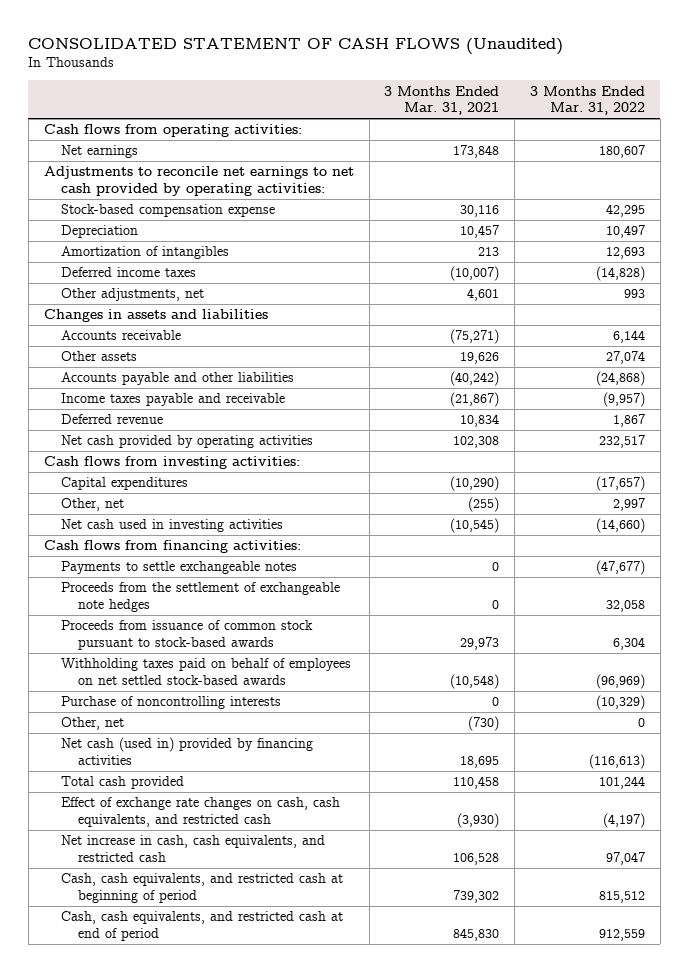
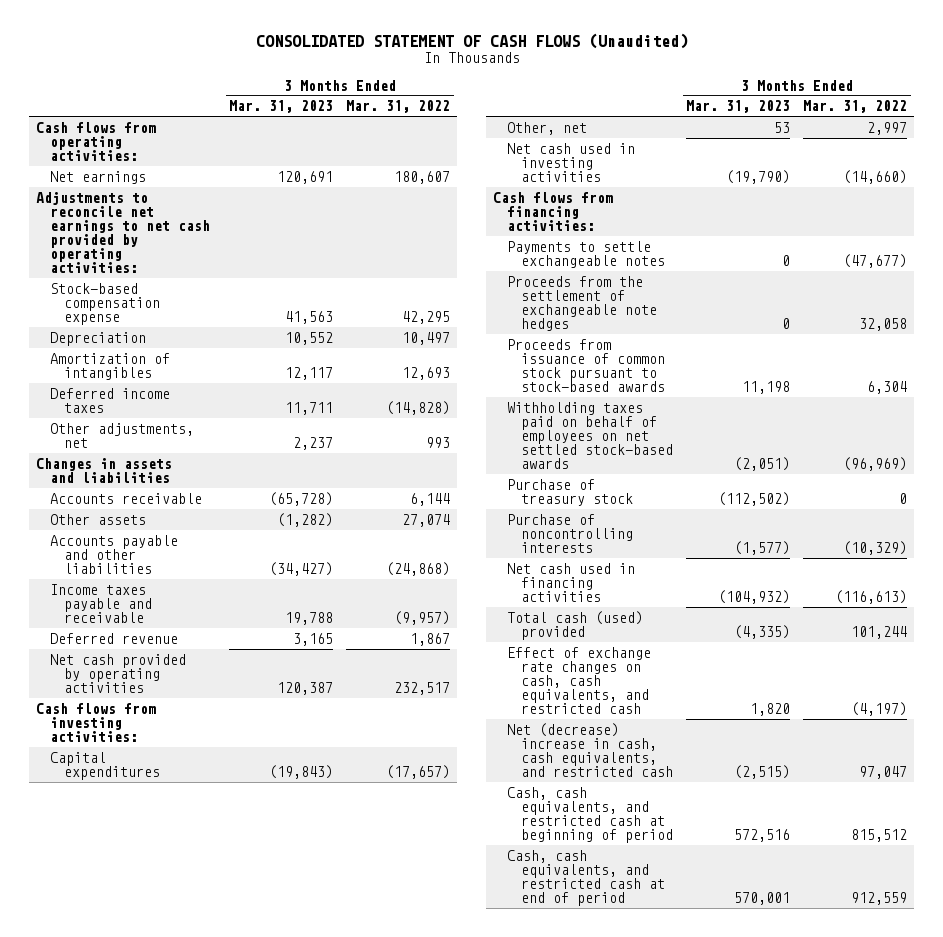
[384,85,500,115] 3 Months Ended Mar. 31, 2021 -> none
none -> [229,100,334,114] Mar. 31, 2023
none -> [506,478,634,506] Purchase of treasury stock
[60,717,124,731] Other, net -> none
[60,737,313,765] Net cash (used in) provided by financing activities -> [506,562,635,603] Net cash used in financing activities
[60,776,184,790] Total cash provided -> [506,610,643,640] Total cash (used) provided
[60,835,325,862] Net increase in cash, cash equivalents, and restricted cash -> [506,722,674,778] Net (decrease) increase in cash, cash equivalents, and restricted cash

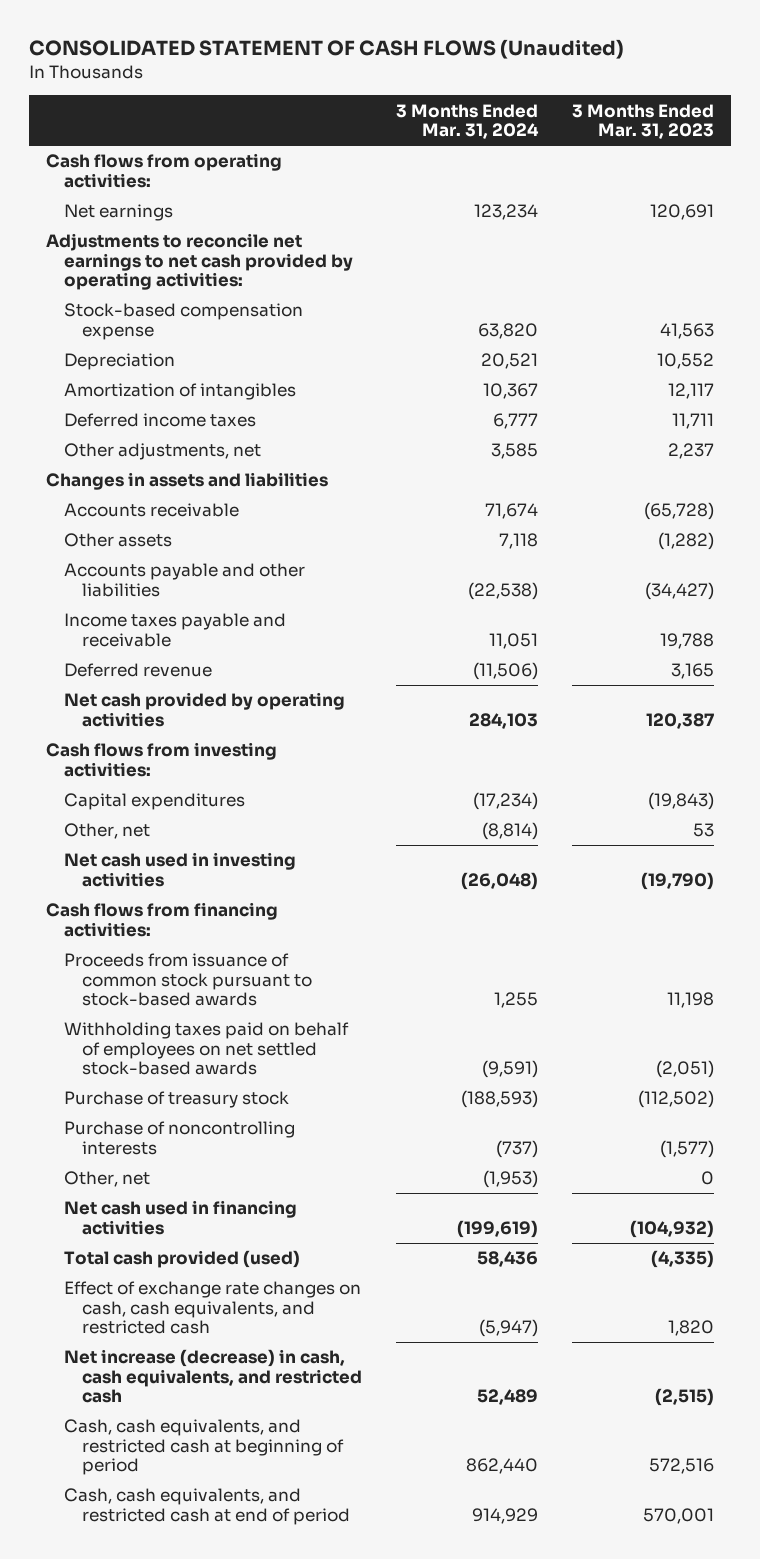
[346,100,451,114] Mar. 31, 2022 -> none
none -> [395,103,539,140] 3 Months Ended Mar. 31, 2024
[506,240,666,268] Payments to settle exchangeable notes -> none
[506,275,658,332] Proceeds from the settlement of exchangeable note hedges -> none
none -> [63,1171,150,1188] Other, net
[506,610,643,640] Total cash (used) provided -> [63,1250,300,1269] Total cash provided (used)
[506,722,674,778] Net (decrease) increase in cash, cash equivalents, and restricted cash -> [63,1349,362,1404] Net increase (decrease) in cash, cash equivalents, and restricted cash

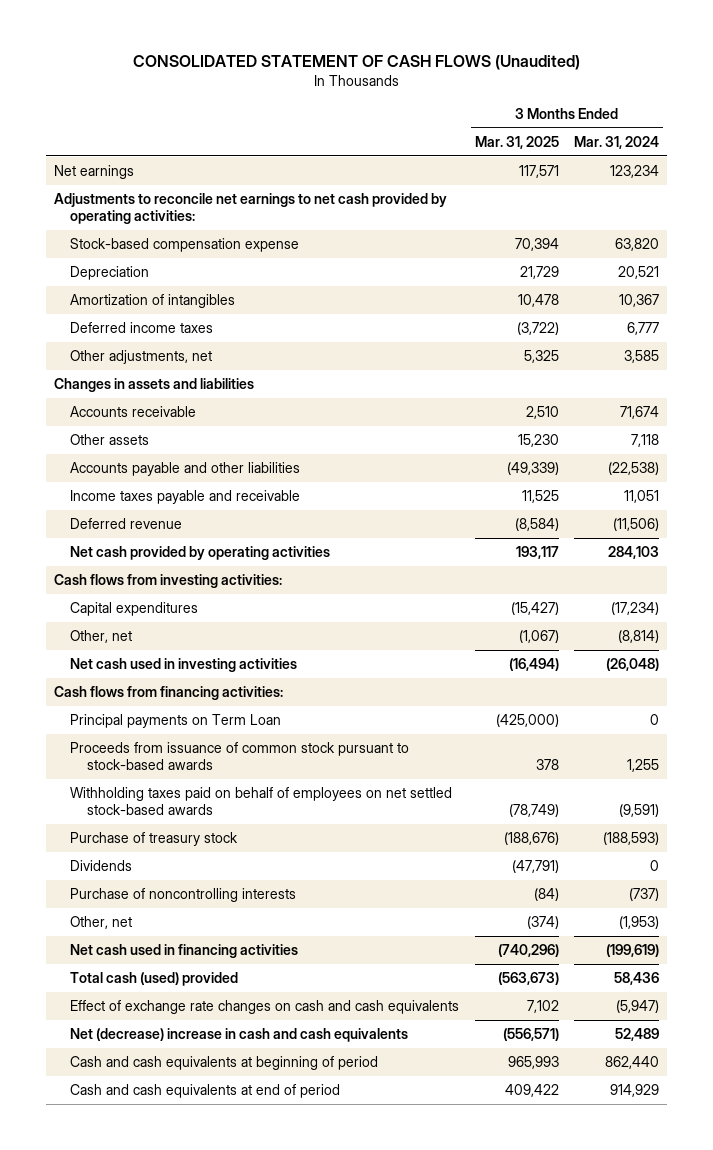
[571,103,714,140] 3 Months Ended Mar. 31, 2023 -> none
none -> [474,135,559,149] Mar. 31, 2025
[46,153,283,188] Cash flows from operating activities: -> none
none -> [70,714,282,729] Principal payments on Term Loan
none -> [70,860,133,872] Dividends
[63,1250,300,1269] Total cash provided (used) -> [70,972,239,987] Total cash (used) provided
[63,1281,361,1335] Effect of exchange rate changes on cash, cash equivalents, and restricted cash -> [70,1000,460,1015] Effect of exchange rate changes on cash and cash equivalents
[63,1349,362,1404] Net increase (decrease) in cash, cash equivalents, and restricted cash -> [70,1028,409,1043] Net (decrease) increase in cash and cash equivalents
[63,1419,344,1476] Cash, cash equivalents, and restricted cash at beginning of period -> [70,1056,379,1071] Cash and cash equivalents at beginning of period
[63,1488,350,1525] Cash, cash equivalents, and restricted cash at end of period -> [70,1084,341,1099] Cash and cash equivalents at end of period

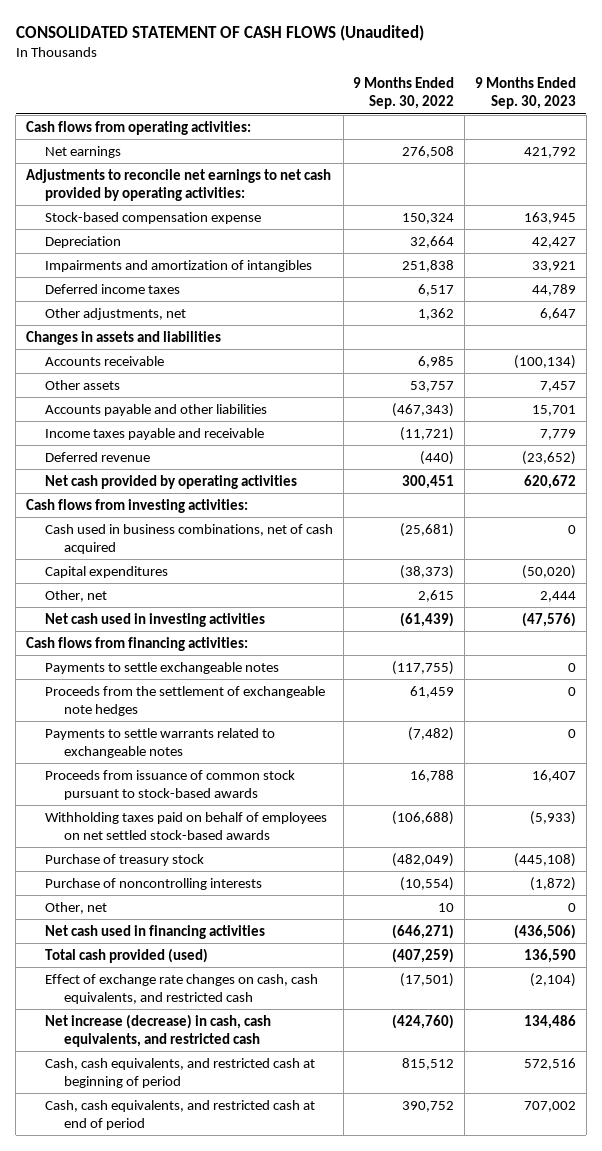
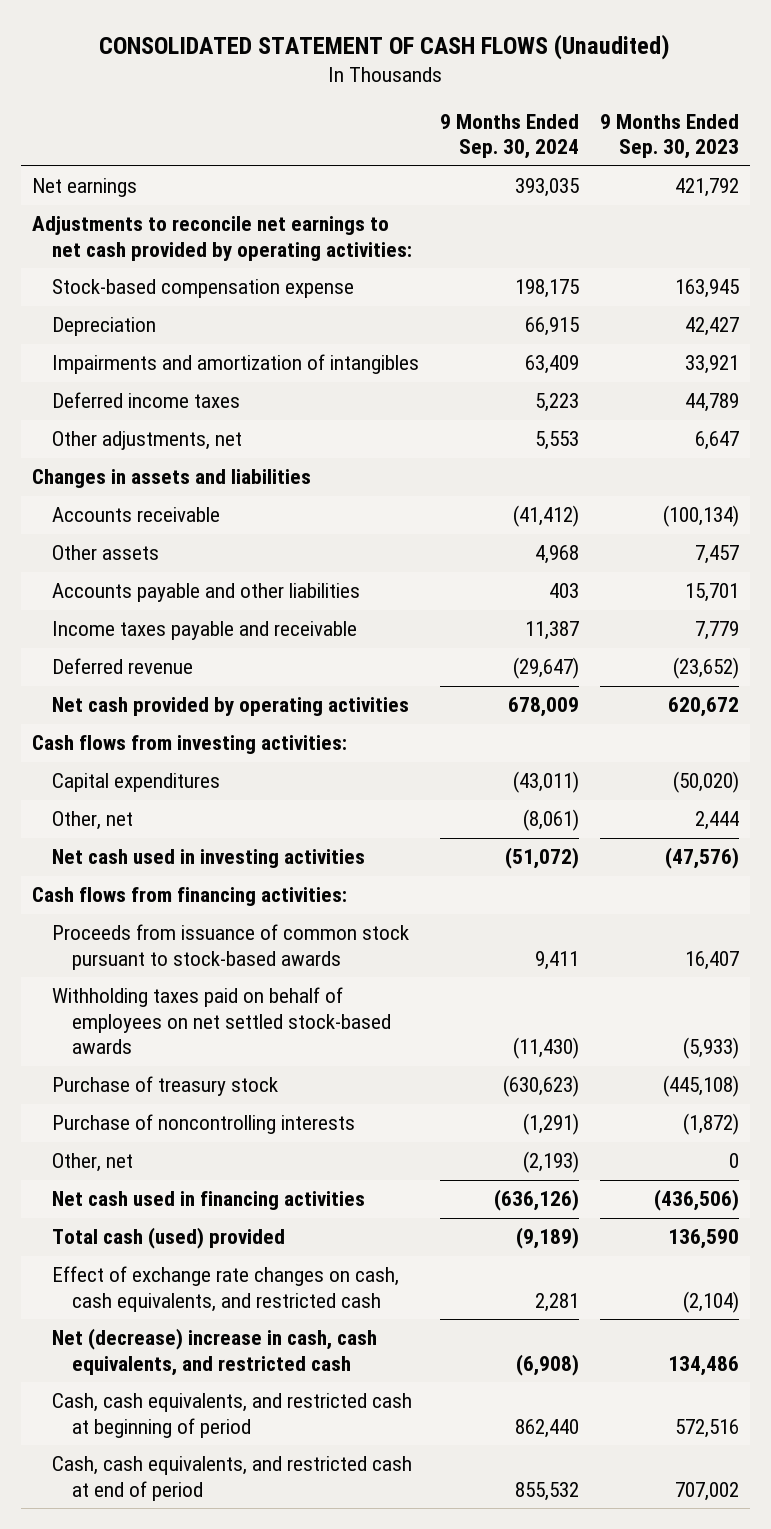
[353,76,455,110] 9 Months Ended Sep. 30, 2022 -> none
none -> [440,113,580,160] 9 Months Ended Sep. 30, 2024
[25,120,251,135] Cash flows from operating activities: -> none
[44,523,333,554] Cash used in business combinations, net of cash acquired -> none
[44,661,279,674] Payments to settle exchangeable notes -> none
[44,685,325,716] Proceeds from the settlement of exchangeable note hedges -> none
[44,727,275,758] Payments to settle warrants related to exchangeable notes -> none
[44,947,208,963] Total cash provided (used) -> [52,1227,286,1250] Total cash (used) provided
[44,1013,271,1047] Net increase (decrease) in cash, cash equivalents, and restricted cash -> [52,1328,378,1376] Net (decrease) increase in cash, cash equivalents, and restricted cash

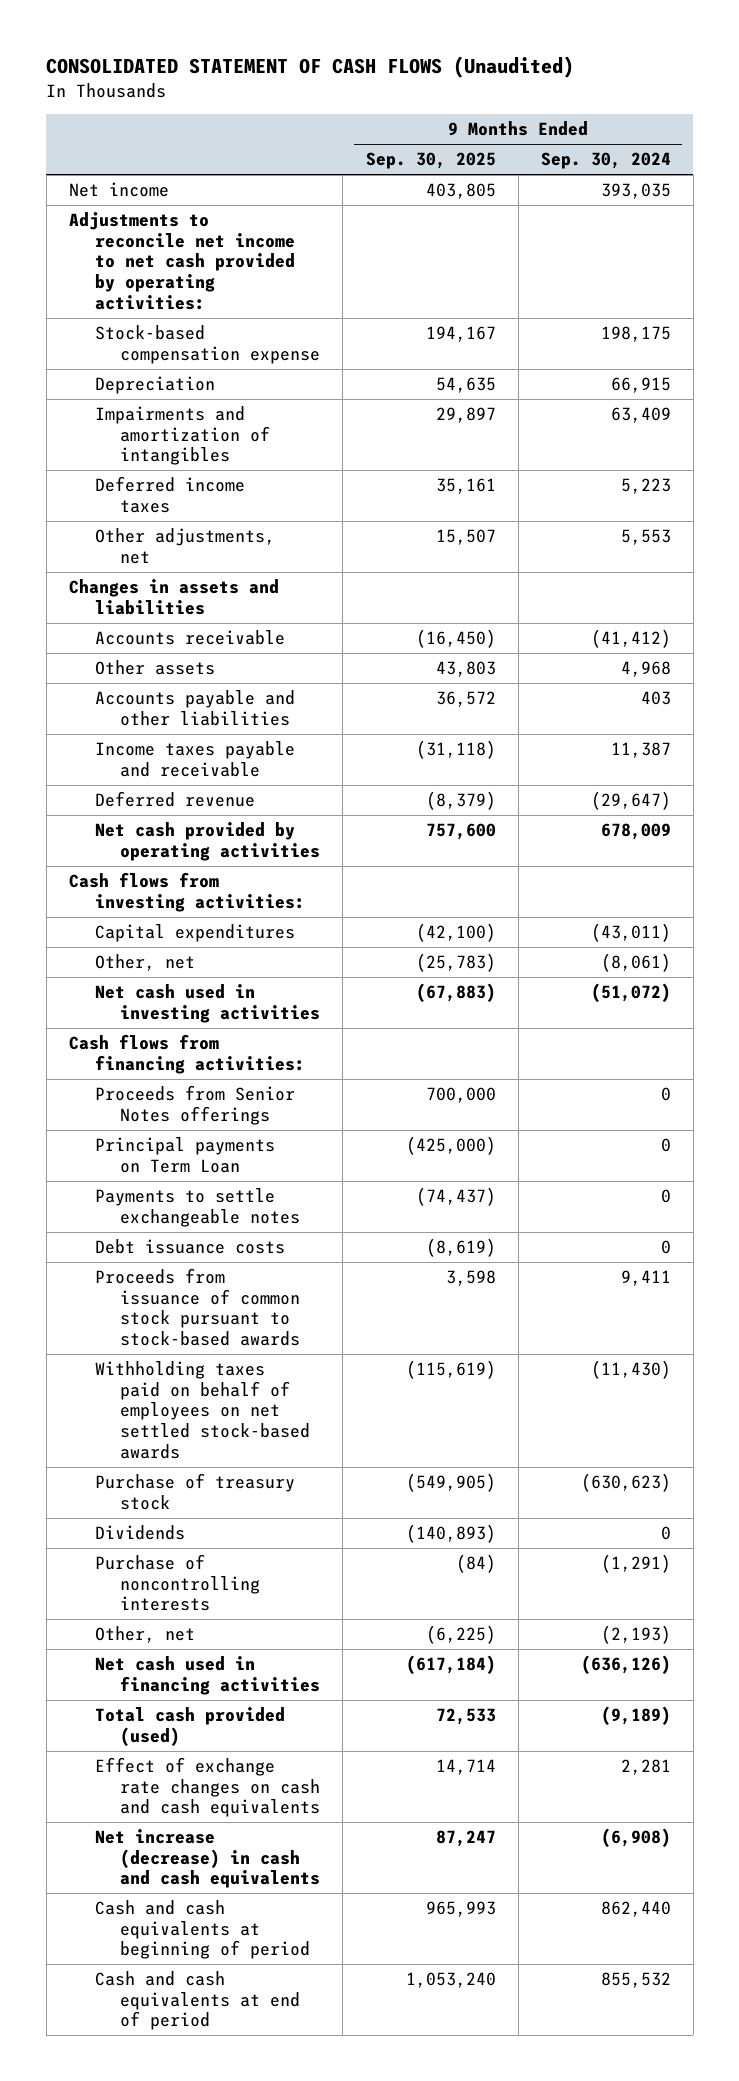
[600,113,740,160] 9 Months Ended Sep. 30, 2023 -> none
none -> [365,152,496,170] Sep. 30, 2025
[31,178,137,198] Net earnings -> [68,182,169,198] Net income
[31,216,413,261] Adjustments to reconcile net earnings to net cash provided by operating activities: -> [68,212,295,310] Adjustments to reconcile net income to net cash provided by operating activities:
none -> [94,1085,295,1125] Proceeds from Senior Notes offerings
none -> [94,1137,275,1173] Principal payments on Term Loan
none -> [94,1188,301,1227] Payments to settle exchangeable notes
none -> [94,1239,285,1255] Debt issuance costs
none -> [94,1525,185,1541] Dividends
[52,1227,286,1250] Total cash (used) provided -> [94,1707,285,1746] Total cash provided (used)
[52,1266,400,1312] Effect of exchange rate changes on cash, cash equivalents, and restricted cash -> [94,1757,321,1818] Effect of exchange rate changes on cash and cash equivalents
[52,1328,378,1376] Net (decrease) increase in cash, cash equivalents, and restricted cash -> [94,1829,321,1889] Net increase (decrease) in cash and cash equivalents
[52,1393,413,1438] Cash, cash equivalents, and restricted cash at beginning of period -> [94,1900,311,1960] Cash and cash equivalents at beginning of period
[52,1456,413,1501] Cash, cash equivalents, and restricted cash at end of period -> [94,1971,301,2031] Cash and cash equivalents at end of period

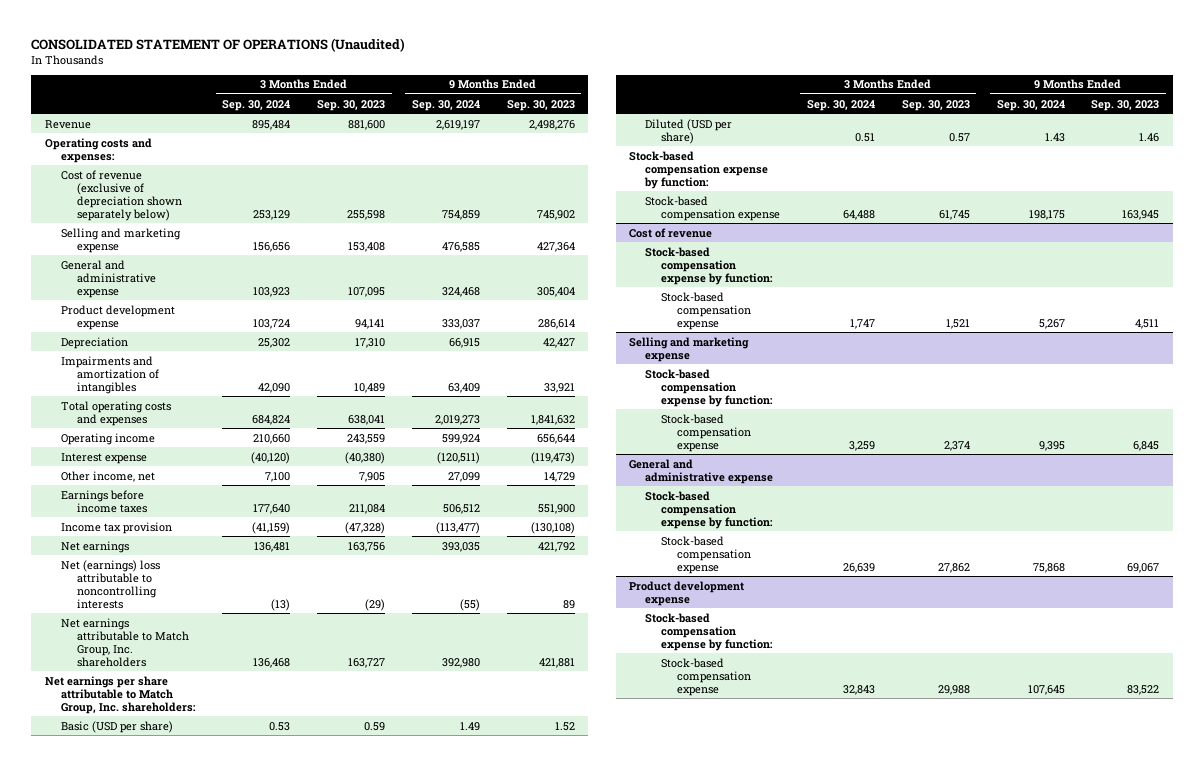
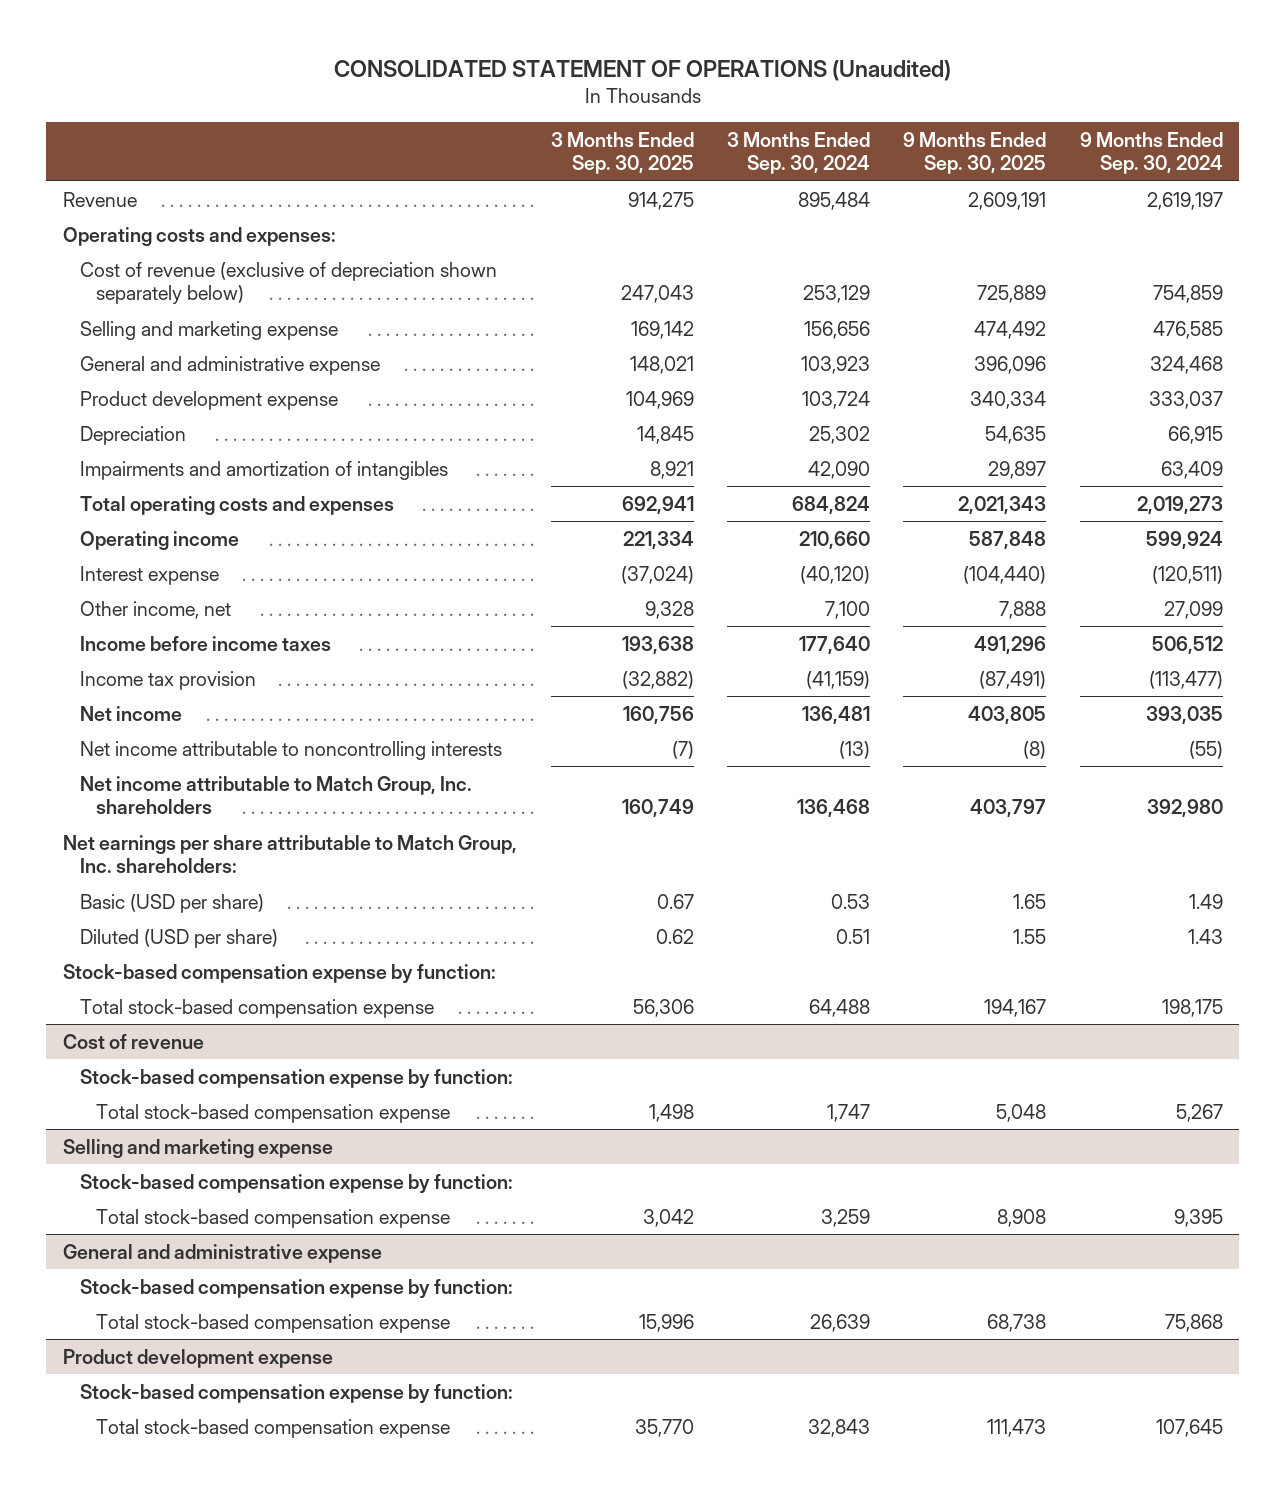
[317,99,386,111] Sep. 30, 2023 -> none
[506,99,575,111] Sep. 30, 2023 -> none
none -> [550,131,694,175] 3 Months Ended Sep. 30, 2025
none -> [903,131,1047,175] 9 Months Ended Sep. 30, 2025
[60,489,147,513] Earnings before income taxes -> [79,635,331,651] Income before income taxes
[60,540,129,553] Net earnings -> [79,705,182,721] Net income
[60,559,160,609] Net (earnings) loss attributable to noncontrolling interests -> [79,740,502,760] Net income attributable to noncontrolling interests
[60,617,189,667] Net earnings attributable to Match Group, Inc. shareholders -> [79,775,472,815] Net income attributable to Match Group, Inc. shareholders
[645,195,781,221] Stock-based compensation expense -> [79,998,434,1018] Total stock-based compensation expense
[661,291,752,330] Stock-based compensation expense -> [96,1103,451,1123] Total stock-based compensation expense
[661,413,752,452] Stock-based compensation expense -> [96,1208,451,1228] Total stock-based compensation expense
[661,535,752,574] Stock-based compensation expense -> [96,1313,451,1333] Total stock-based compensation expense
[661,657,752,696] Stock-based compensation expense -> [96,1418,451,1438] Total stock-based compensation expense

